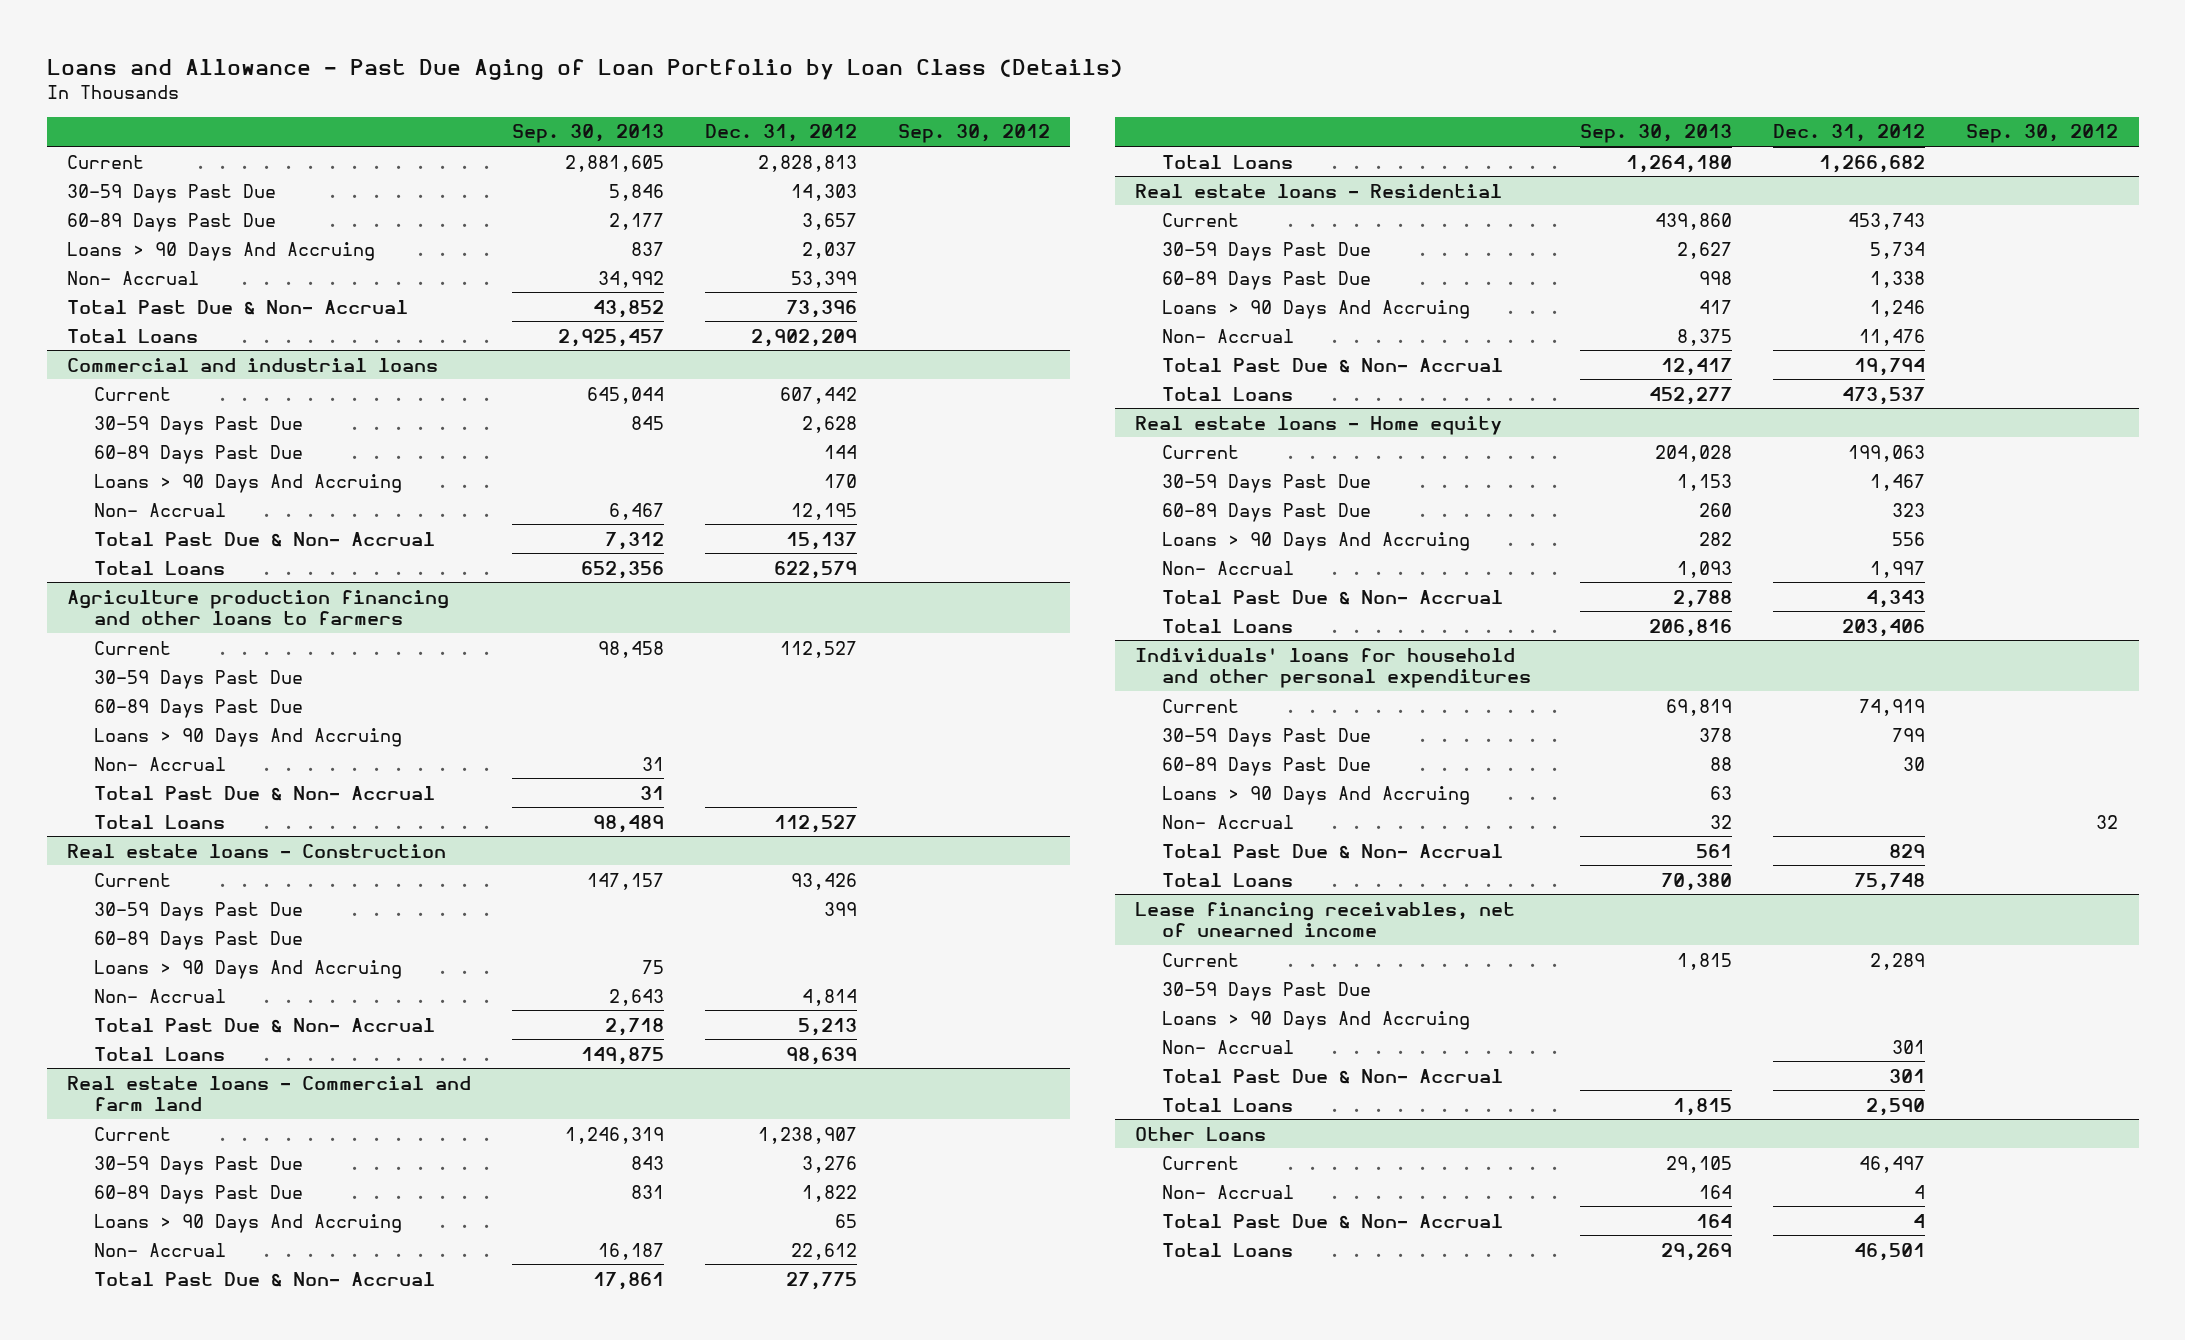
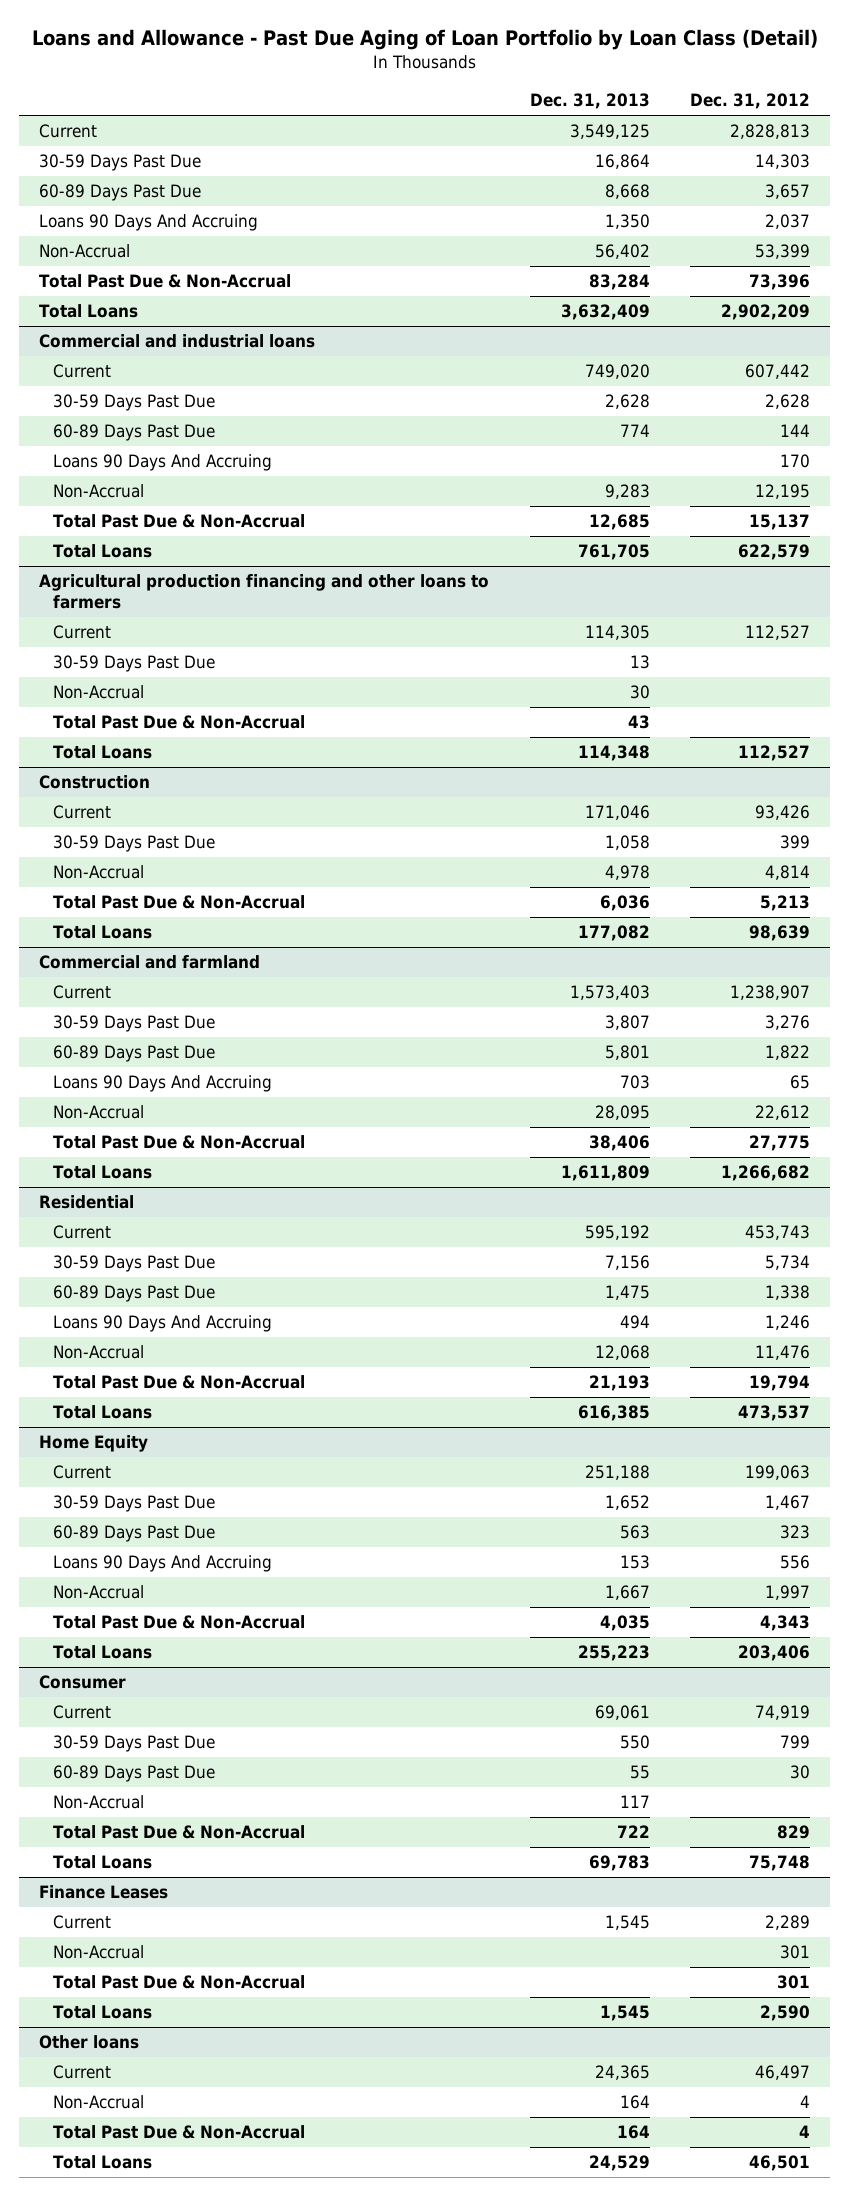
[46,58,1123,80] Loans and Allowance - Past Due Aging of Loan Portfolio by Loan Class (Details) -> [31,29,818,51] Loans and Allowance - Past Due Aging of Loan Portfolio by Loan Class (Detail)
[512,124,665,144] Sep. 30, 2013 -> none
[897,124,1050,144] Sep. 30, 2012 -> none
none -> [529,93,650,110] Dec. 31, 2013
[67,241,376,261] Loans > 90 Days And Accruing -> [39,213,259,231] Loans 90 Days And Accruing
[67,270,200,285] Non- Accrual -> [39,243,131,258] Non-Accrual
[67,299,409,315] Total Past Due & Non- Accrual -> [39,273,292,288] Total Past Due & Non-Accrual
[93,473,402,493] Loans > 90 Days And Accruing -> [52,453,272,471] Loans 90 Days And Accruing
[93,502,226,517] Non- Accrual -> [52,483,144,498] Non-Accrual
[93,531,435,547] Total Past Due & Non- Accrual -> [52,513,305,528] Total Past Due & Non-Accrual
[67,589,450,625] Agriculture production financing and other loans to farmers -> [39,573,490,610] Agricultural production financing and other loans to farmers
[93,698,303,718] 60-89 Days Past Due -> none
[93,727,402,747] Loans > 90 Days And Accruing -> none
[93,756,226,771] Non- Accrual -> [52,684,144,699] Non-Accrual
[93,785,435,801] Total Past Due & Non- Accrual -> [52,714,305,729] Total Past Due & Non-Accrual
[67,843,447,858] Real estate loans - Construction -> none
none -> [39,774,151,789] Construction
[93,930,303,950] 60-89 Days Past Due -> none
[93,959,402,979] Loans > 90 Days And Accruing -> none
[93,988,226,1003] Non- Accrual -> [52,864,144,879] Non-Accrual
[93,1017,435,1033] Total Past Due & Non- Accrual -> [52,894,305,909] Total Past Due & Non-Accrual
[67,1075,472,1111] Real estate loans - Commercial and farm land -> none
none -> [39,954,261,969] Commercial and farmland
[93,1213,402,1233] Loans > 90 Days And Accruing -> [52,1074,272,1092] Loans 90 Days And Accruing
[93,1242,226,1257] Non- Accrual -> [52,1104,144,1119] Non-Accrual
[93,1271,435,1287] Total Past Due & Non- Accrual -> [52,1134,305,1149] Total Past Due & Non-Accrual
[1135,183,1503,198] Real estate loans - Residential -> none
none -> [39,1194,135,1209] Residential
[1161,299,1470,319] Loans > 90 Days And Accruing -> [52,1314,272,1332] Loans 90 Days And Accruing
[1161,328,1294,343] Non- Accrual -> [52,1344,144,1359] Non-Accrual
[1161,357,1503,373] Total Past Due & Non- Accrual -> [52,1374,305,1389] Total Past Due & Non-Accrual
[1135,415,1503,435] Real estate loans - Home equity -> none
none -> [39,1434,149,1452] Home Equity
[1161,531,1470,551] Loans > 90 Days And Accruing -> [52,1554,272,1572] Loans 90 Days And Accruing
[1161,560,1294,575] Non- Accrual -> [52,1584,144,1599] Non-Accrual
[1161,589,1503,605] Total Past Due & Non- Accrual -> [52,1614,305,1629] Total Past Due & Non-Accrual
[1135,647,1531,688] Individuals' loans for household and other personal expenditures -> none
none -> [39,1674,127,1689] Consumer
[1161,785,1470,805] Loans > 90 Days And Accruing -> none
[1161,814,1294,829] Non- Accrual -> [52,1794,144,1809] Non-Accrual
[1161,843,1503,859] Total Past Due & Non- Accrual -> [52,1824,305,1839] Total Past Due & Non-Accrual
[1135,901,1516,937] Lease financing receivables, net of unearned income -> none
none -> [39,1884,169,1899] Finance Leases
[1161,981,1371,1001] 30-59 Days Past Due -> none
[1161,1010,1470,1030] Loans > 90 Days And Accruing -> none
[1161,1039,1294,1054] Non- Accrual -> [52,1944,144,1959] Non-Accrual
[1161,1068,1503,1084] Total Past Due & Non- Accrual -> [52,1974,305,1989] Total Past Due & Non-Accrual
[1135,1126,1267,1141] Other Loans -> [39,2034,140,2049] Other loans
[1161,1184,1294,1199] Non- Accrual -> [52,2094,144,2109] Non-Accrual
[1161,1213,1503,1229] Total Past Due & Non- Accrual -> [52,2124,305,2139] Total Past Due & Non-Accrual

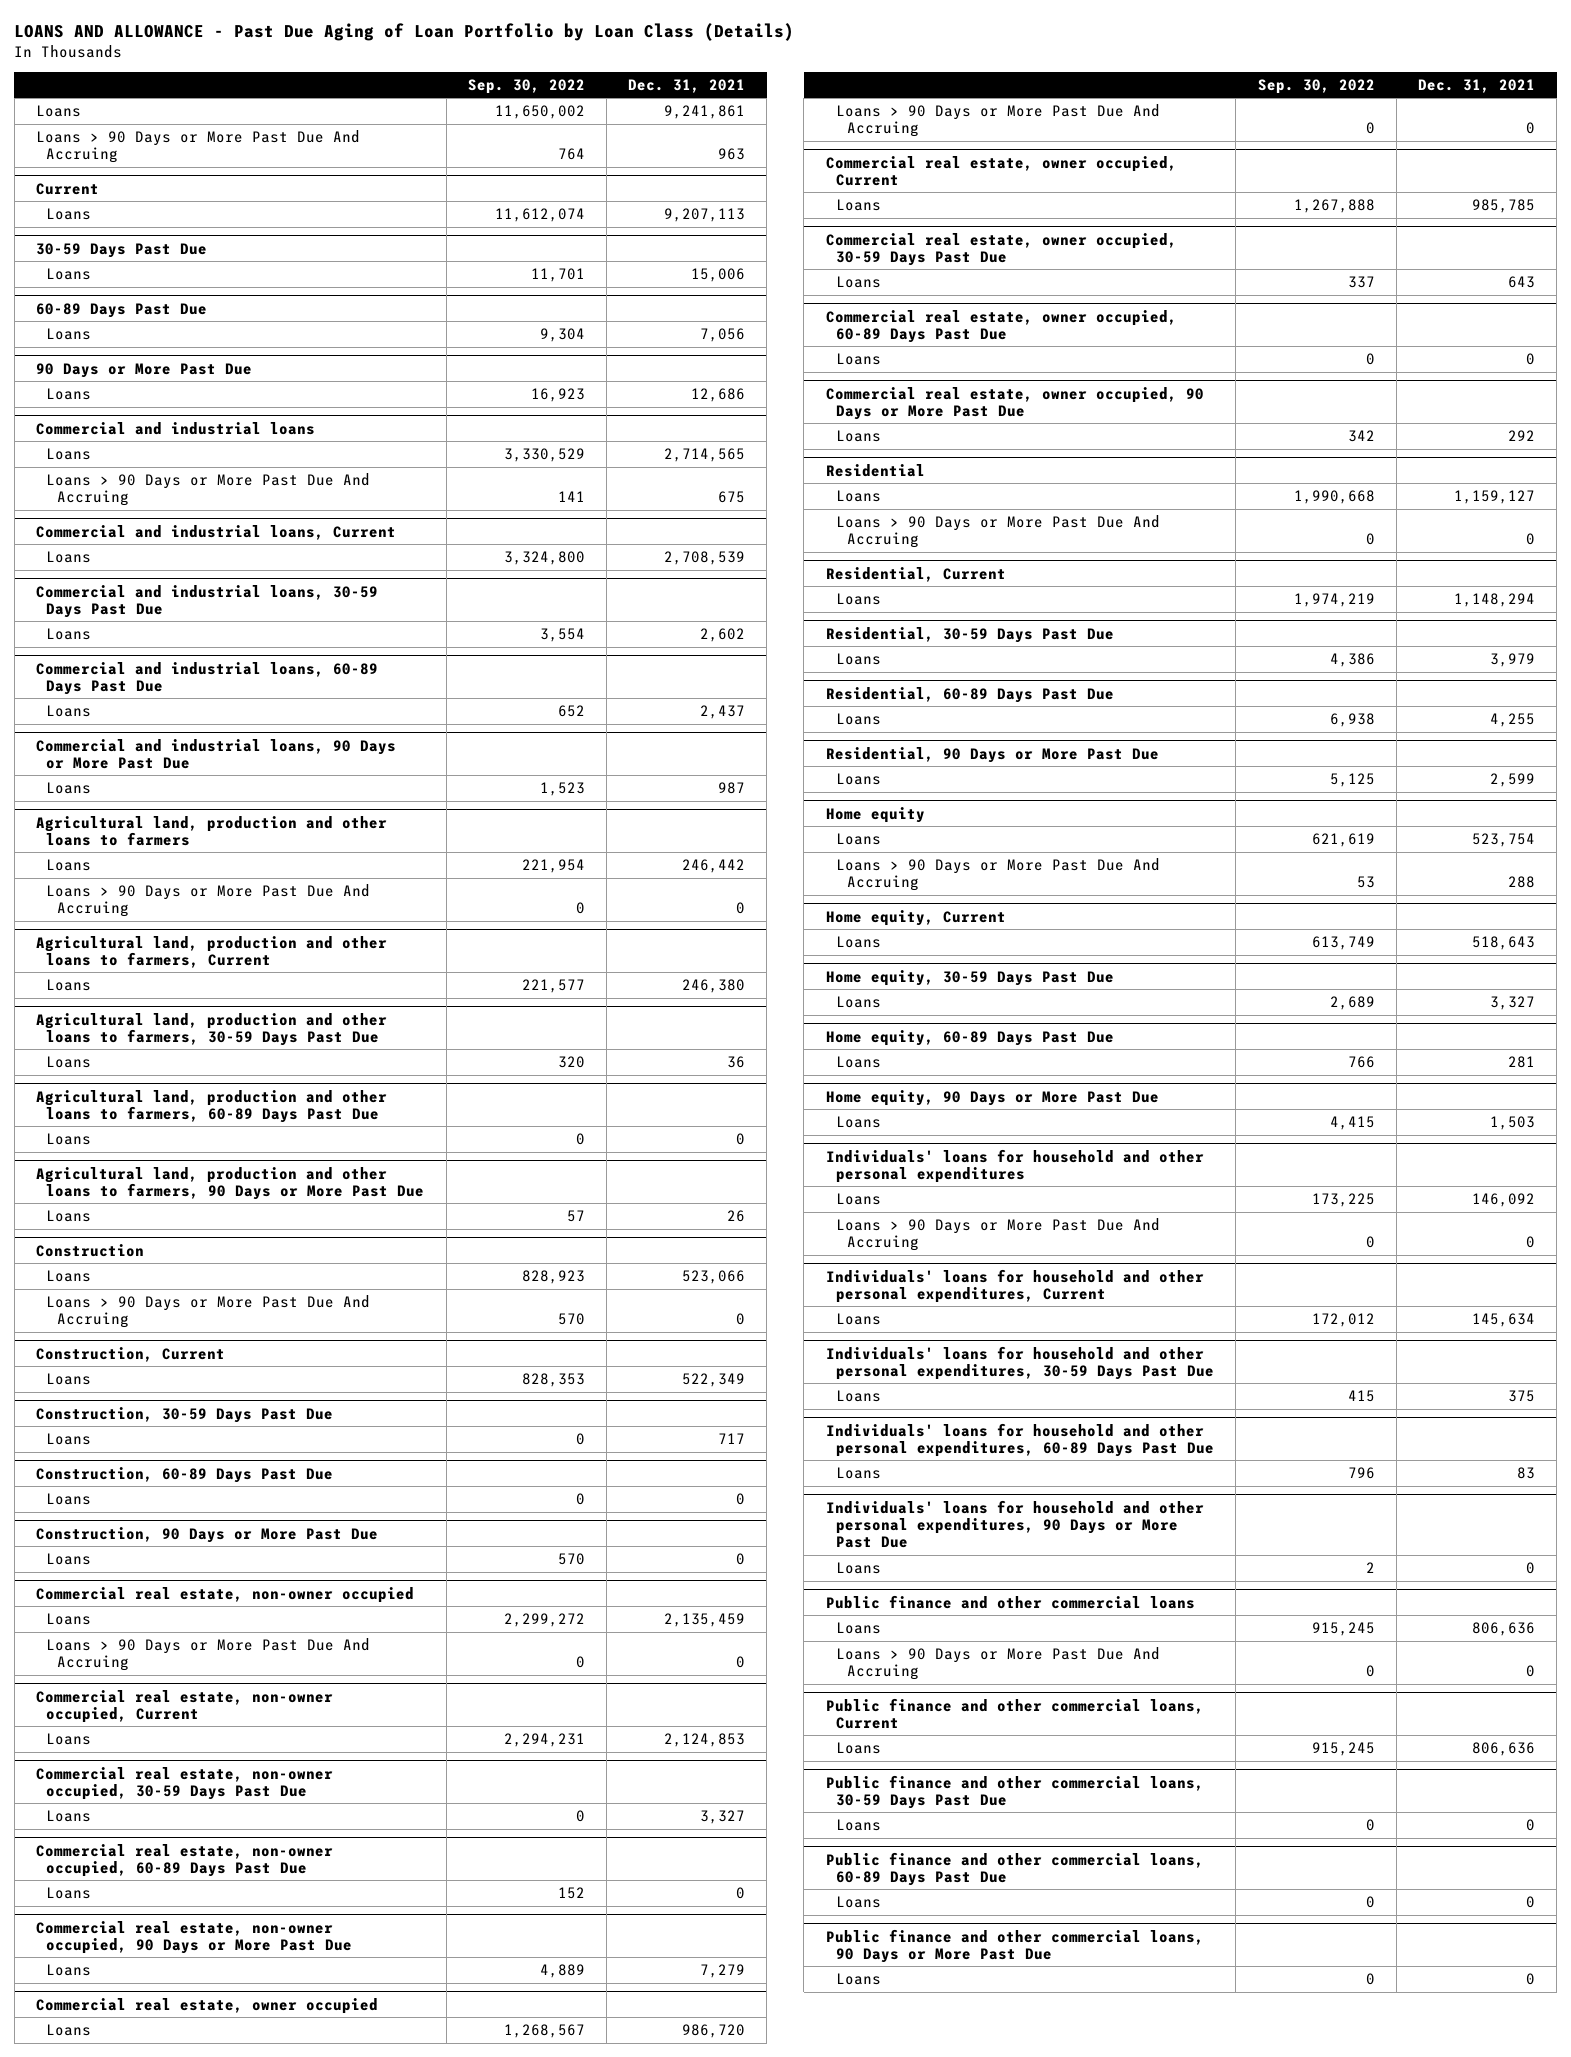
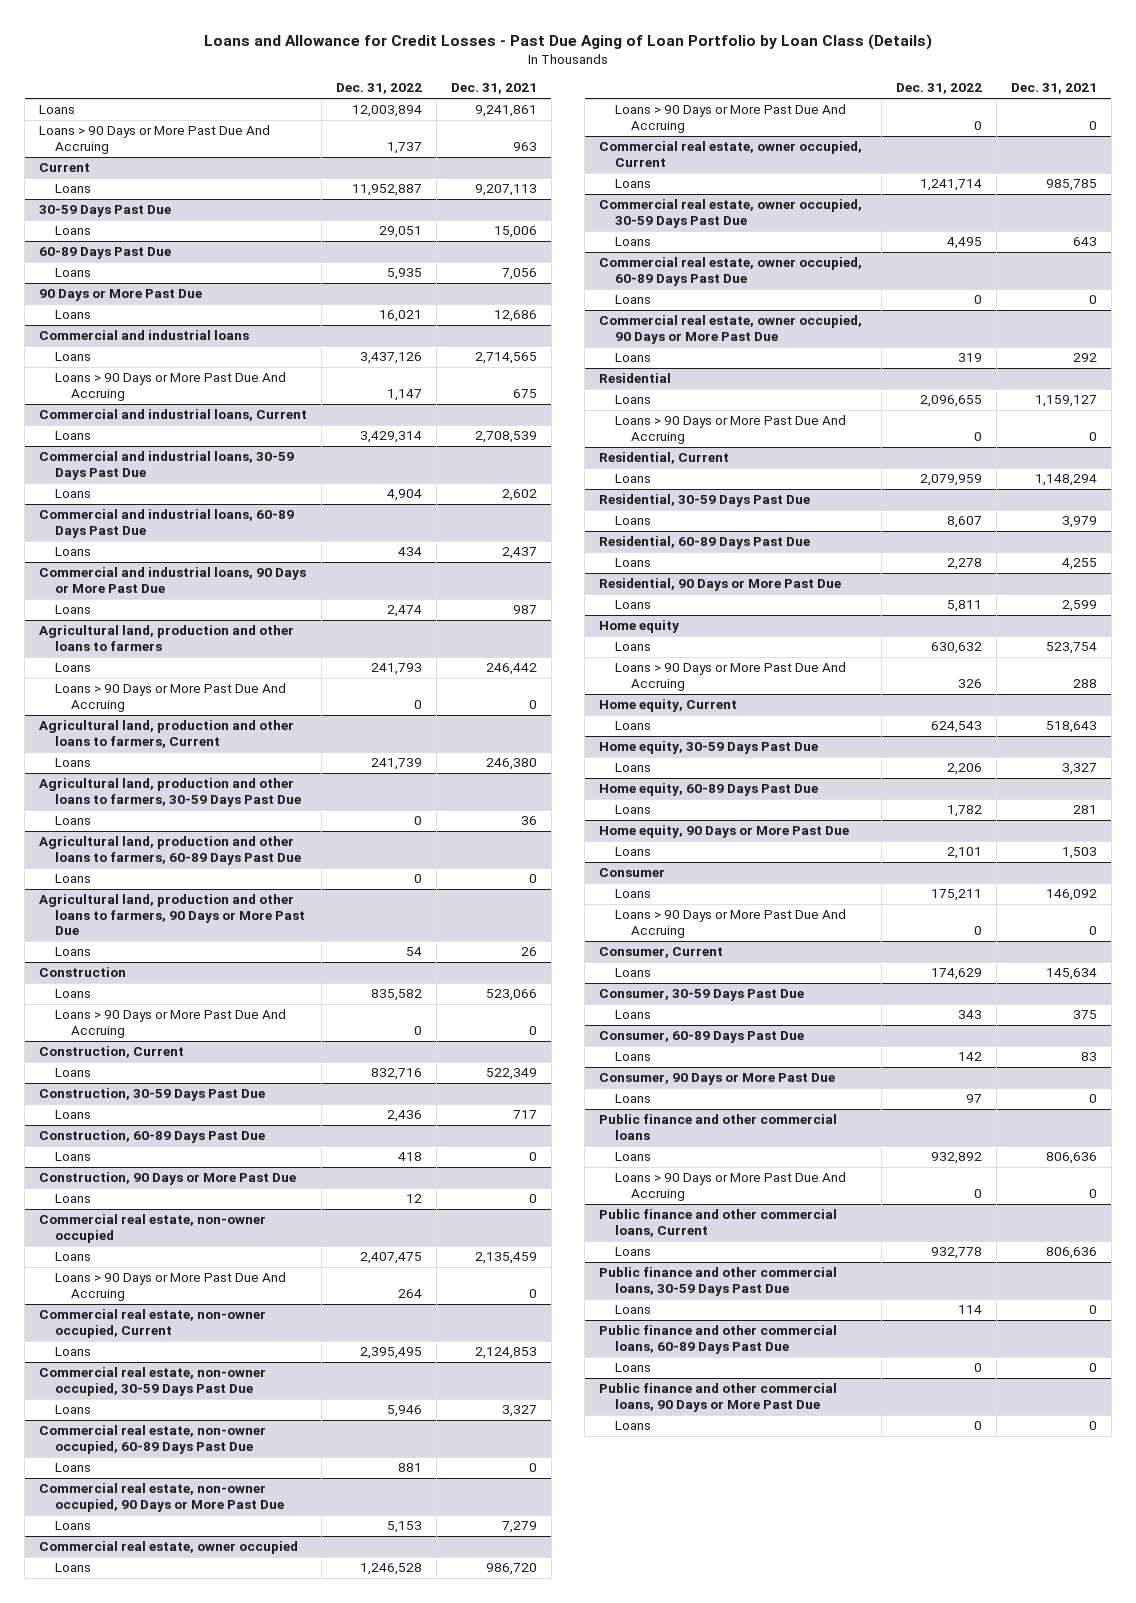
[14,23,795,42] LOANS AND ALLOWANCE - Past Due Aging of Loan Portfolio by Loan Class (Details) -> [203,33,932,50] Loans and Allowance for Credit Losses - Past Due Aging of Loan Portfolio by Loan Class (Details)
[467,78,585,94] Sep. 30, 2022 -> none
none -> [335,83,422,95] Dec. 31, 2022
[825,1148,1204,1183] Individuals' loans for household and other personal expenditures -> [599,868,666,878] Consumer
[825,1268,1204,1303] Individuals' loans for household and other personal expenditures, Current -> none
none -> [599,947,724,959] Consumer, Current
[825,1345,1215,1380] Individuals' loans for household and other personal expenditures, 30-59 Days Past Due -> none
none -> [599,989,805,1002] Consumer, 30-59 Days Past Due
[825,1422,1215,1457] Individuals' loans for household and other personal expenditures, 60-89 Days Past Due -> none
none -> [599,1031,805,1044] Consumer, 60-89 Days Past Due
[825,1499,1204,1548] Individuals' loans for household and other personal expenditures, 90 Days or More Past Due -> none
none -> [599,1073,836,1086] Consumer, 90 Days or More Past Due

